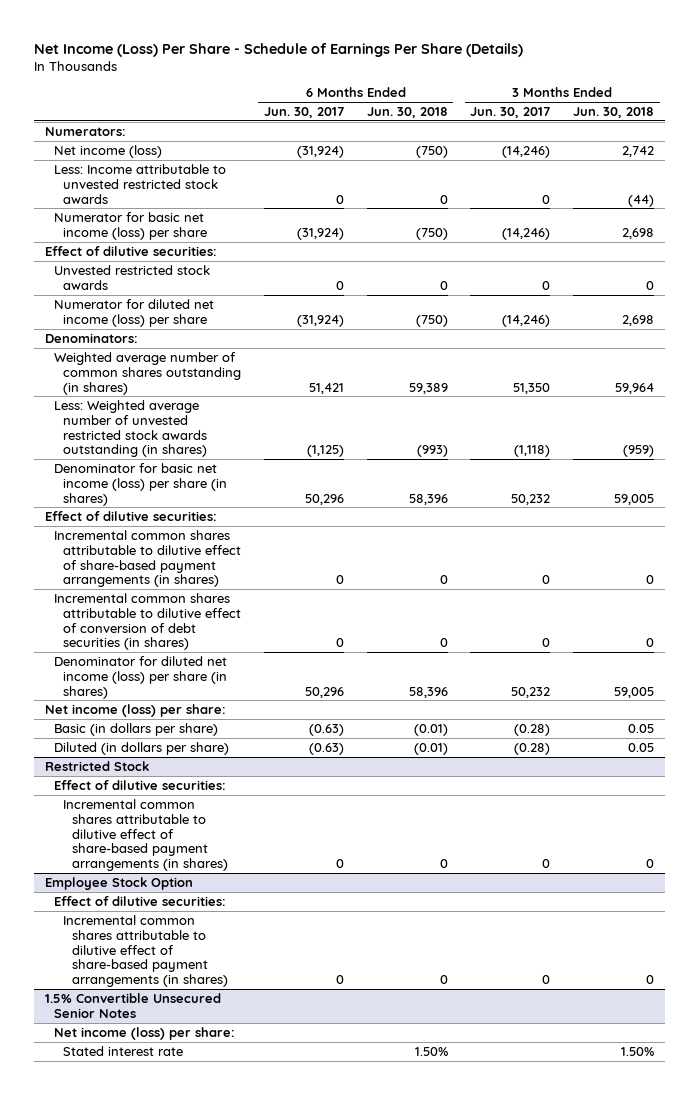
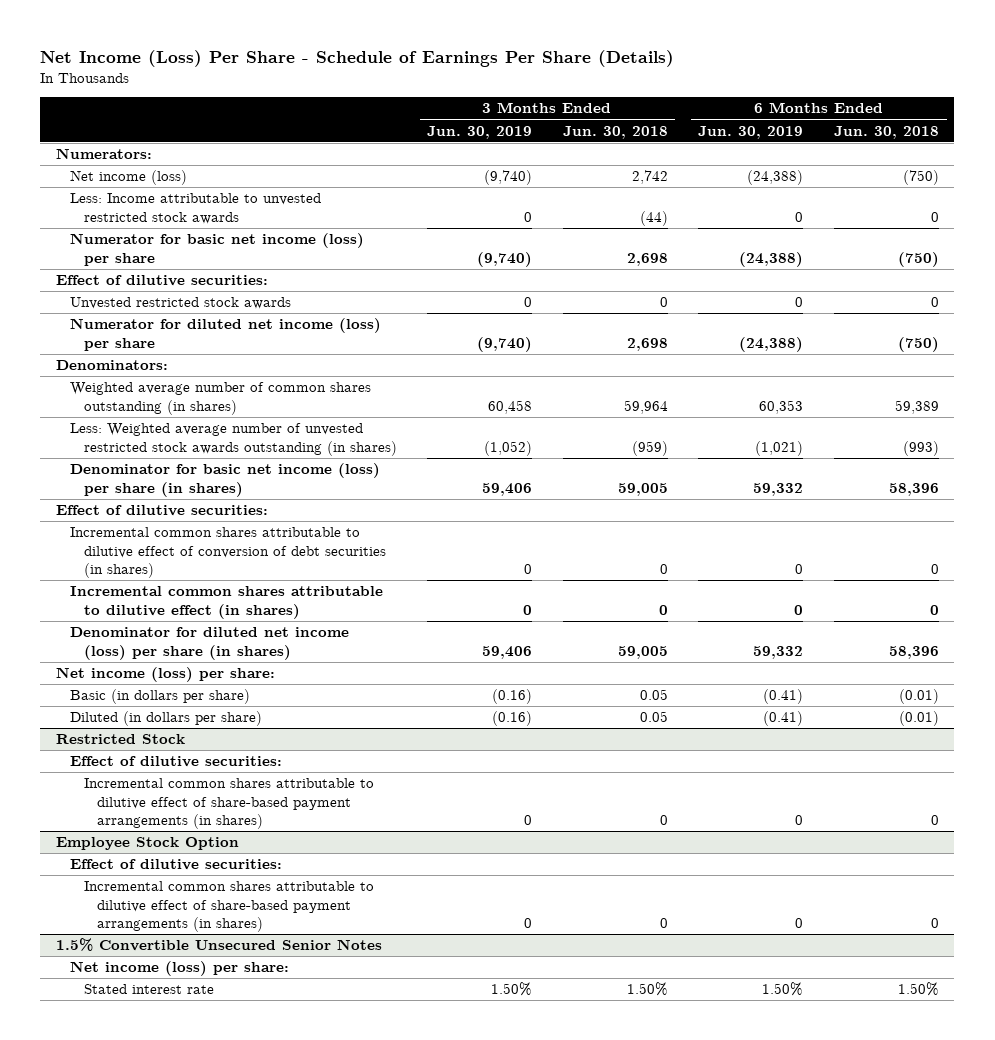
[263,107,344,119] Jun. 30, 2017 -> none
[470,107,551,119] Jun. 30, 2017 -> none
none -> [427,125,533,139] Jun. 30, 2019
none -> [698,125,804,139] Jun. 30, 2019
[54,529,242,588] Incremental common shares attributable to dilutive effect of share-based payment arrangements (in shares) -> none
none -> [69,586,383,619] Incremental common shares attributable to dilutive effect (in shares)

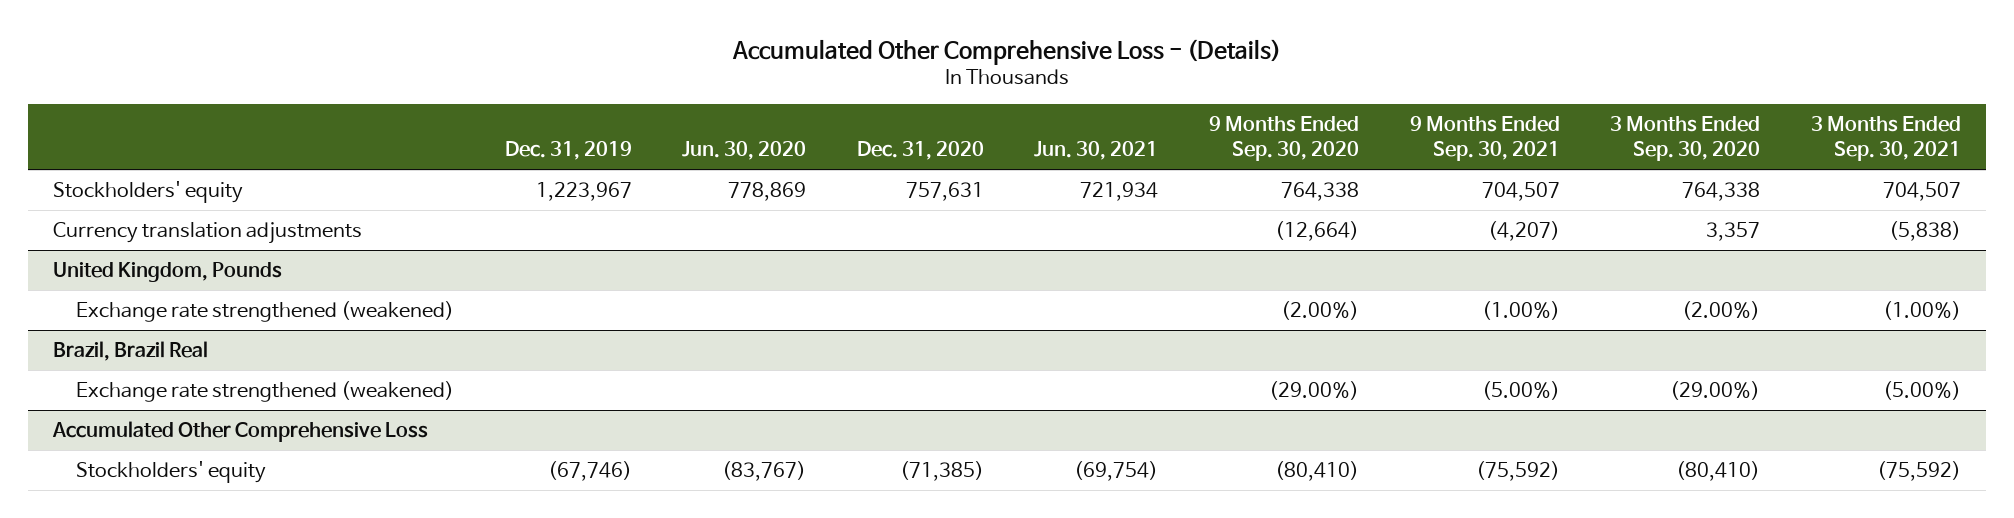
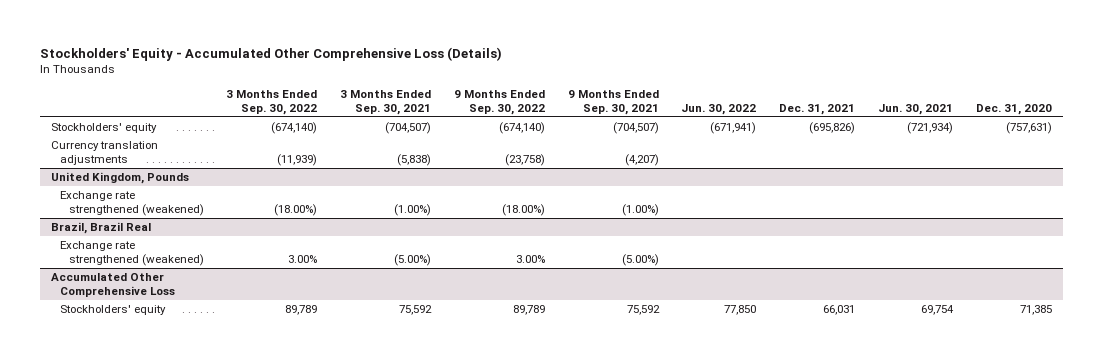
[731,39,1281,66] Accumulated Other Comprehensive Loss - (Details) -> [39,46,502,61] Stockholders' Equity - Accumulated Other Comprehensive Loss (Details)
[504,141,632,161] Dec. 31, 2019 -> none
[682,141,807,161] Jun. 30, 2020 -> none
[1209,115,1360,162] 9 Months Ended Sep. 30, 2020 -> none
[1610,115,1761,162] 3 Months Ended Sep. 30, 2020 -> none
none -> [226,89,318,115] 3 Months Ended Sep. 30, 2022
none -> [453,89,545,115] 9 Months Ended Sep. 30, 2022
none -> [681,103,757,115] Jun. 30, 2022
none -> [779,103,856,115] Dec. 31, 2021
[905,182,984,202] 757,631 -> [1005,122,1052,135] (757,631)
[1080,182,1159,202] 721,934 -> [906,122,953,135] (721,934)
[1481,182,1560,202] 704,507 -> [612,122,659,135] (704,507)
[1882,182,1961,202] 704,507 -> [385,122,432,135] (704,507)
[899,461,984,482] (71,385) -> [1019,305,1052,316] 71,385
[1074,461,1159,482] (69,754) -> [920,305,954,316] 69,754
[1475,461,1560,482] (75,592) -> [626,305,660,316] 75,592
[1876,461,1961,482] (75,592) -> [399,305,433,316] 75,592

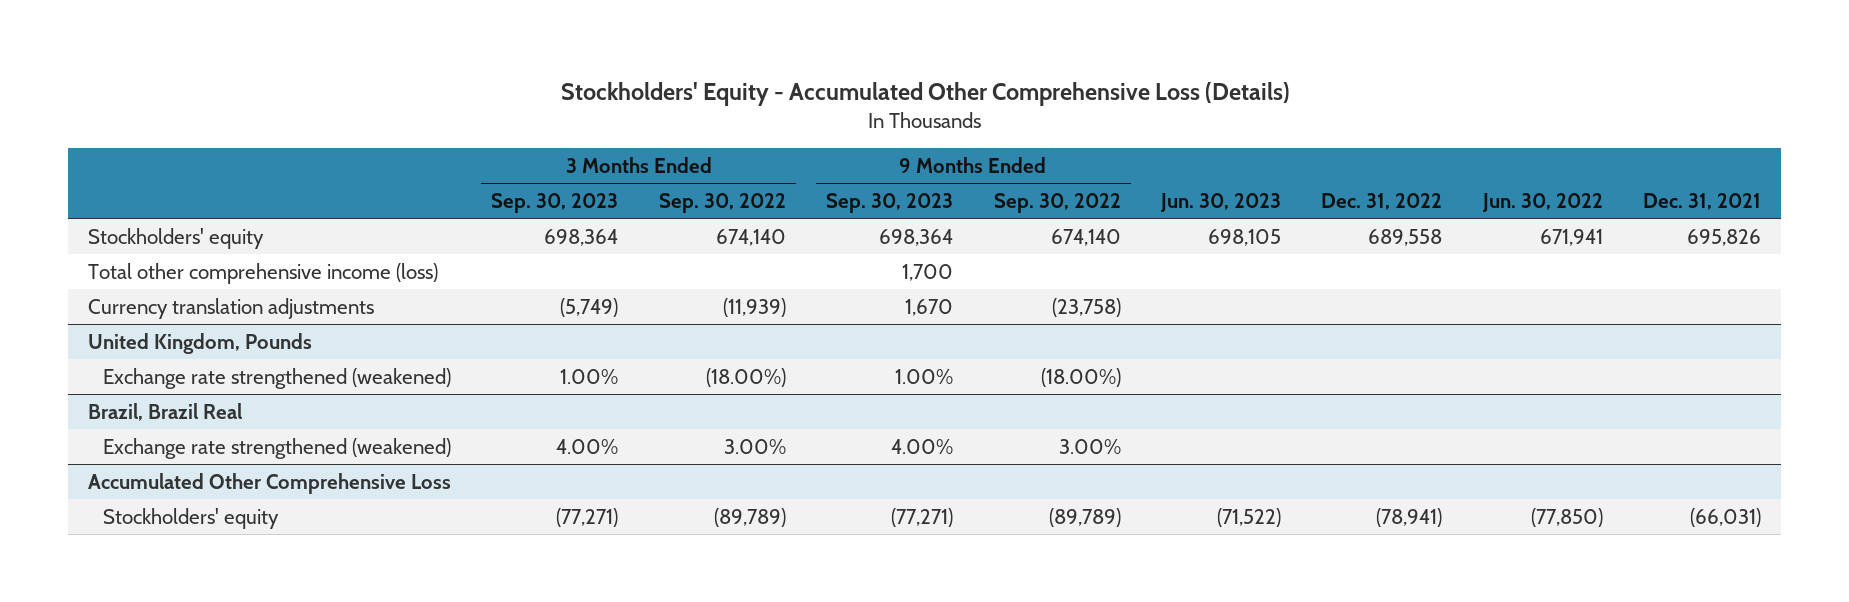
[340,89,432,115] 3 Months Ended Sep. 30, 2021 -> none
[567,89,659,115] 9 Months Ended Sep. 30, 2021 -> none
[877,103,953,115] Jun. 30, 2021 -> none
[975,103,1052,115] Dec. 31, 2020 -> none
none -> [491,193,619,214] Sep. 30, 2023
none -> [826,193,954,214] Sep. 30, 2023
none -> [1159,193,1281,213] Jun. 30, 2023
none -> [1321,193,1443,211] Dec. 31, 2022
[271,122,318,135] (674,140) -> [715,228,786,246] 674,140
[498,122,545,135] (674,140) -> [1050,228,1121,246] 674,140
[710,122,757,135] (671,941) -> [1539,228,1603,246] 671,941
[809,122,856,135] (695,826) -> [1686,228,1761,246] 695,826
none -> [88,262,439,284] Total other comprehensive income (loss)
[285,305,318,316] 89,789 -> [713,507,786,527] (89,789)
[512,305,545,316] 89,789 -> [1048,507,1121,527] (89,789)
[724,305,757,316] 77,850 -> [1530,507,1603,527] (77,850)
[823,305,856,316] 66,031 -> [1689,507,1761,527] (66,031)

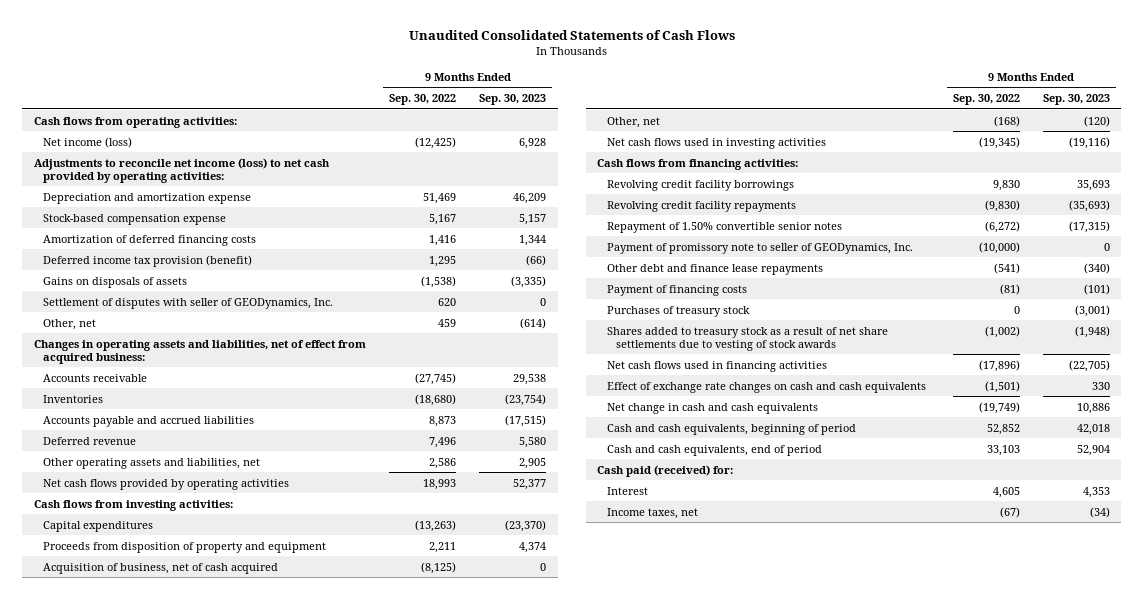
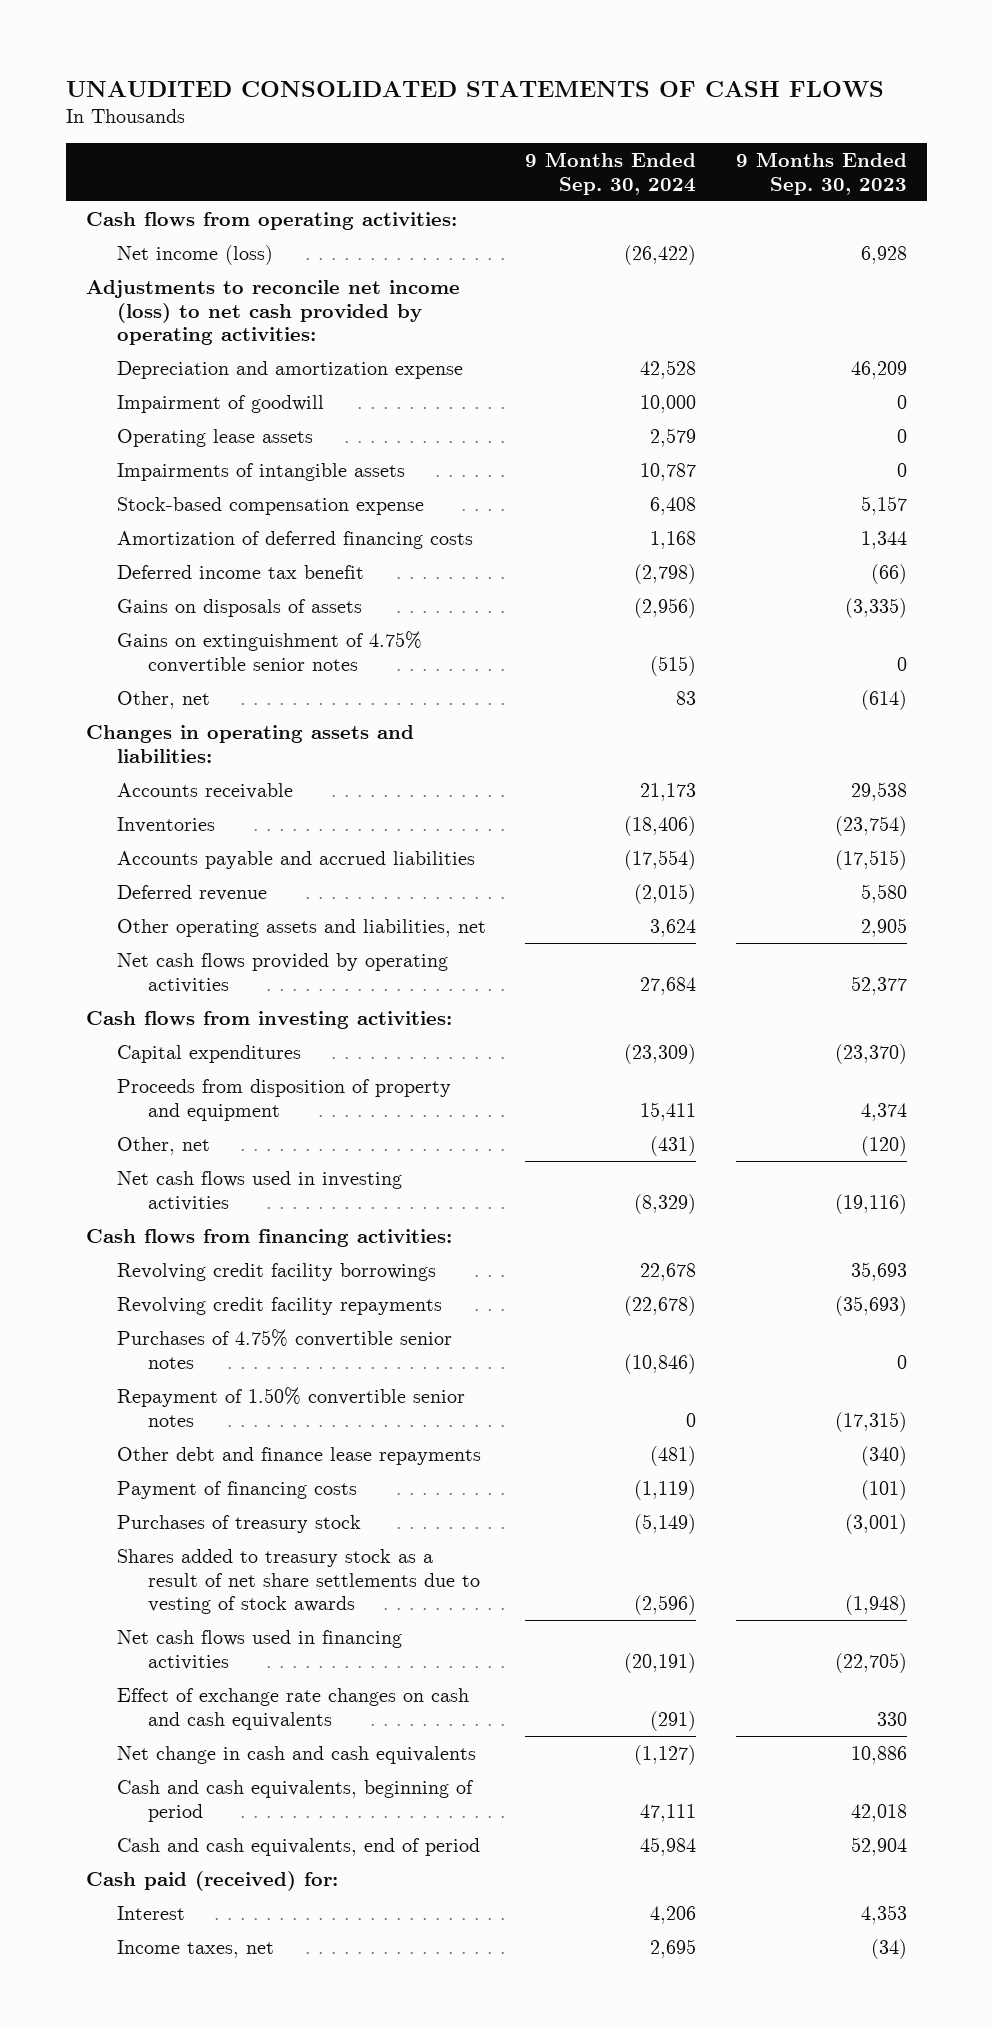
[408,29,735,40] Unaudited Consolidated Statements of Cash Flows -> [65,80,884,97] UNAUDITED CONSOLIDATED STATEMENTS OF CASH FLOWS
[389,94,457,106] Sep. 30, 2022 -> none
none -> [525,152,697,195] 9 Months Ended Sep. 30, 2024
none -> [116,395,324,414] Impairment of goodwill
none -> [116,429,313,448] Operating lease assets
none -> [116,463,405,482] Impairments of intangible assets
[43,254,253,267] Deferred income tax provision (benefit) -> [116,565,364,580] Deferred income tax benefit
[43,297,334,309] Settlement of disputes with seller of GEODynamics, Inc. -> none
none -> [116,631,422,673] Gains on extinguishment of 4.75% convertible senior notes
[33,339,366,364] Changes in operating assets and liabilities, net of effect from acquired business: -> [85,725,414,763] Changes in operating assets and liabilities:
[43,562,279,574] Acquisition of business, net of cash acquired -> none
none -> [116,1329,452,1369] Purchases of 4.75% convertible senior notes
[606,242,913,254] Payment of promissory note to seller of GEODynamics, Inc. -> none

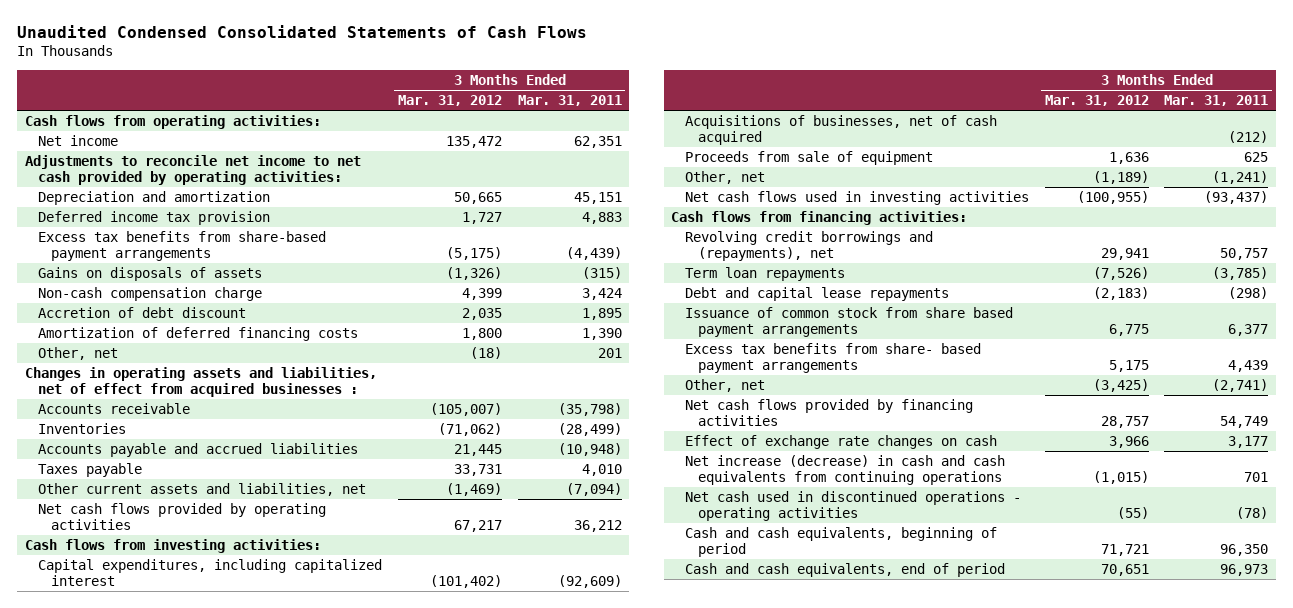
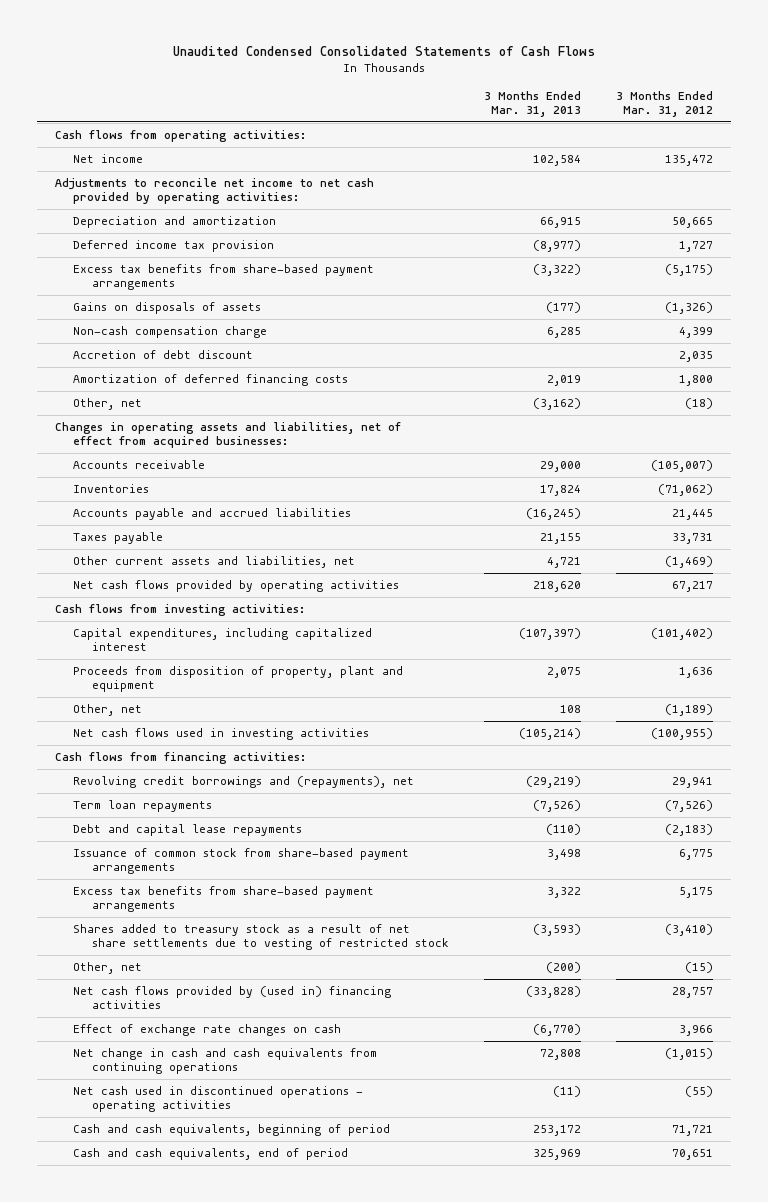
[517,95,622,107] Mar. 31, 2011 -> none
none -> [483,90,581,117] 3 Months Ended Mar. 31, 2013
[24,367,377,398] Changes in operating assets and liabilities, net of effect from acquired businesses : -> [54,421,401,449] Changes in operating assets and liabilities, net of effect from acquired businesses:
[684,115,997,146] Acquisitions of businesses, net of cash acquired -> none
[684,151,933,166] Proceeds from sale of equipment -> [73,665,404,693] Proceeds from disposition of property, plant and equipment
[684,307,1013,338] Issuance of common stock from share based payment arrangements -> [73,847,410,875] Issuance of common stock from share-based payment arrangements
[684,343,981,374] Excess tax benefits from share- based payment arrangements -> [73,885,375,913] Excess tax benefits from share-based payment arrangements
none -> [73,923,449,951] Shares added to treasury stock as a result of net share settlements due to vesting of restricted stock
[1092,379,1149,393] (3,425) -> [684,961,713,973] (15)
[684,399,973,427] Net cash flows provided by financing activities -> [73,985,392,1010] Net cash flows provided by (used in) financing activities
[684,455,1005,486] Net increase (decrease) in cash and cash equivalents from continuing operations -> [73,1047,378,1075] Net change in cash and cash equivalents from continuing operations

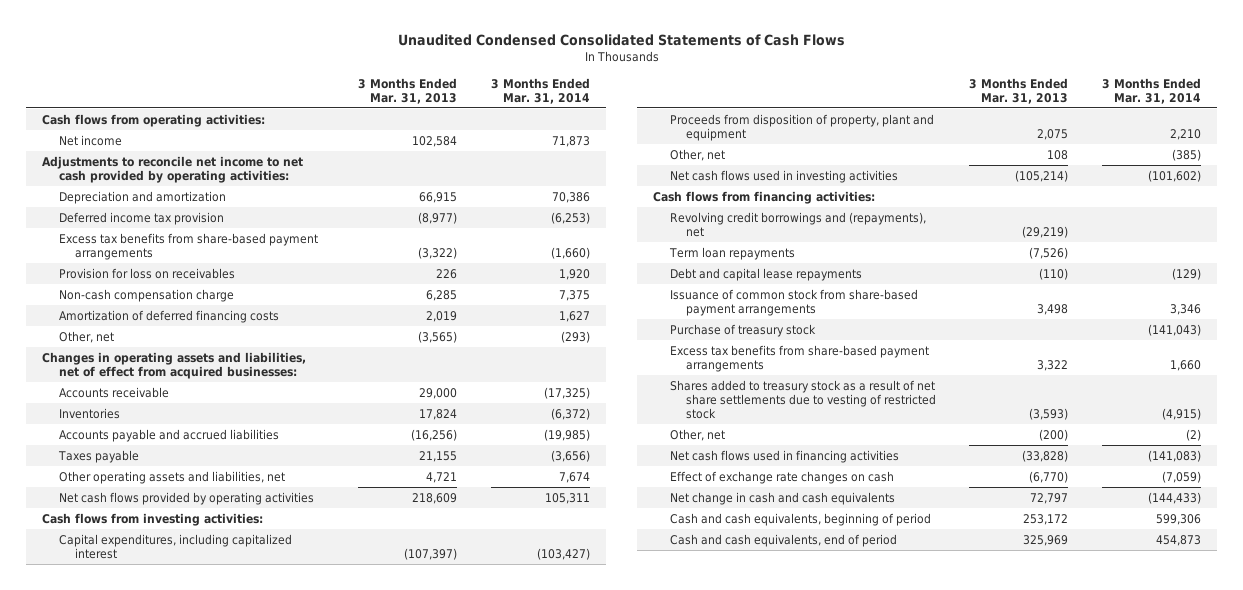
[615,90,713,117] 3 Months Ended Mar. 31, 2012 -> none
none -> [490,77,590,104] 3 Months Ended Mar. 31, 2014
[73,301,262,314] Gains on disposals of assets -> none
none -> [58,267,235,279] Provision for loss on receivables
[73,349,254,359] Accretion of debt discount -> none
[532,397,581,410] (3,162) -> [418,330,458,343] (3,565)
[525,507,581,520] (16,245) -> [411,428,458,441] (16,256)
[73,555,356,568] Other current assets and liabilities, net -> [58,470,285,484] Other operating assets and liabilities, net
[532,580,581,592] 218,620 -> [412,492,458,504] 218,609
none -> [669,323,816,337] Purchase of treasury stock
[73,985,392,1010] Net cash flows provided by (used in) financing activities -> [669,449,899,463] Net cash flows used in financing activities
[73,1085,364,1113] Net cash used in discontinued operations - operating activities -> none
[73,1047,378,1075] Net change in cash and cash equivalents from continuing operations -> [669,491,895,505] Net change in cash and cash equivalents
[539,1048,581,1060] 72,808 -> [1030,492,1069,504] 72,797

